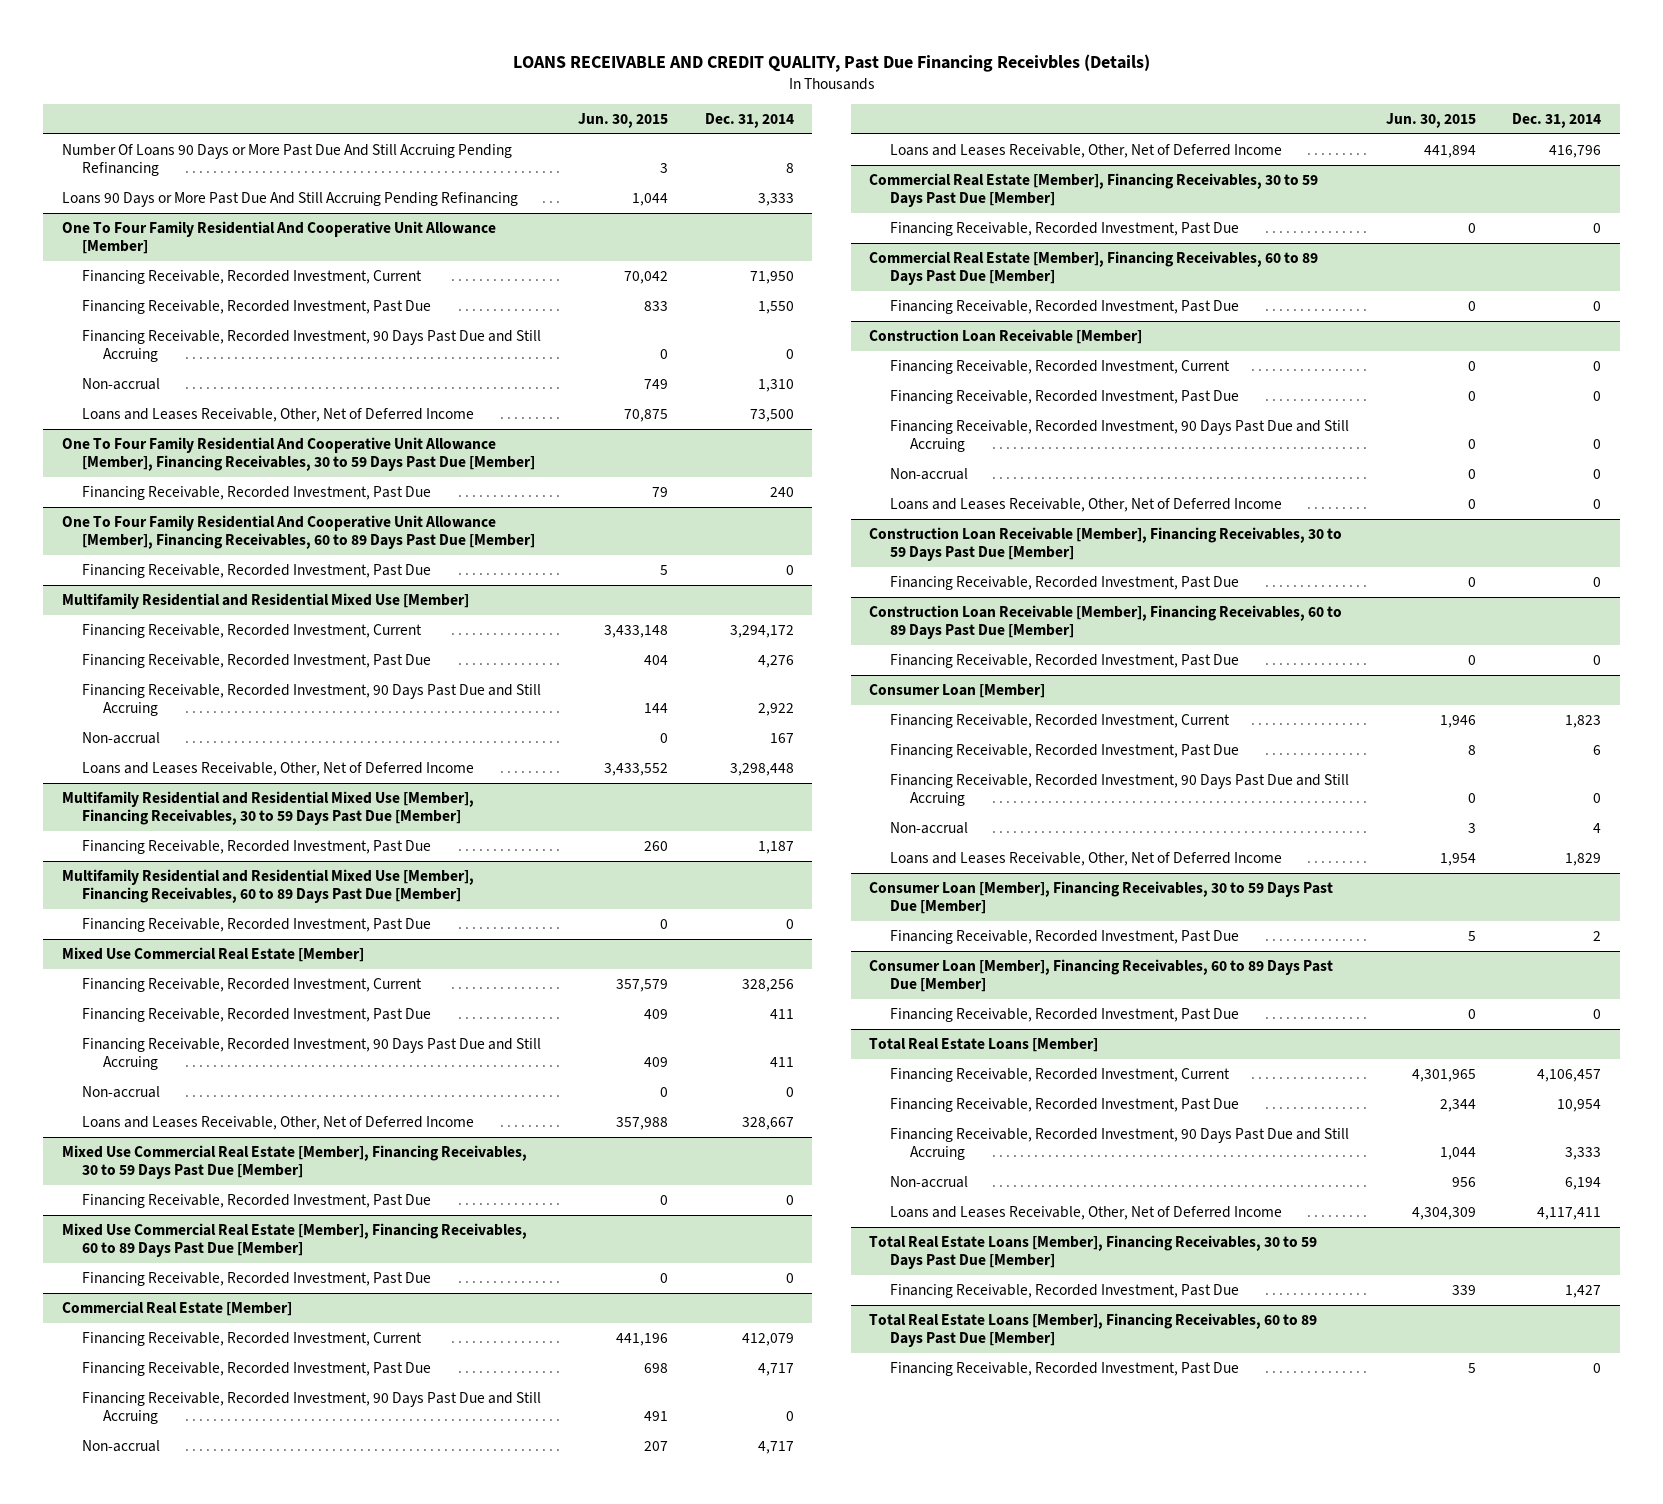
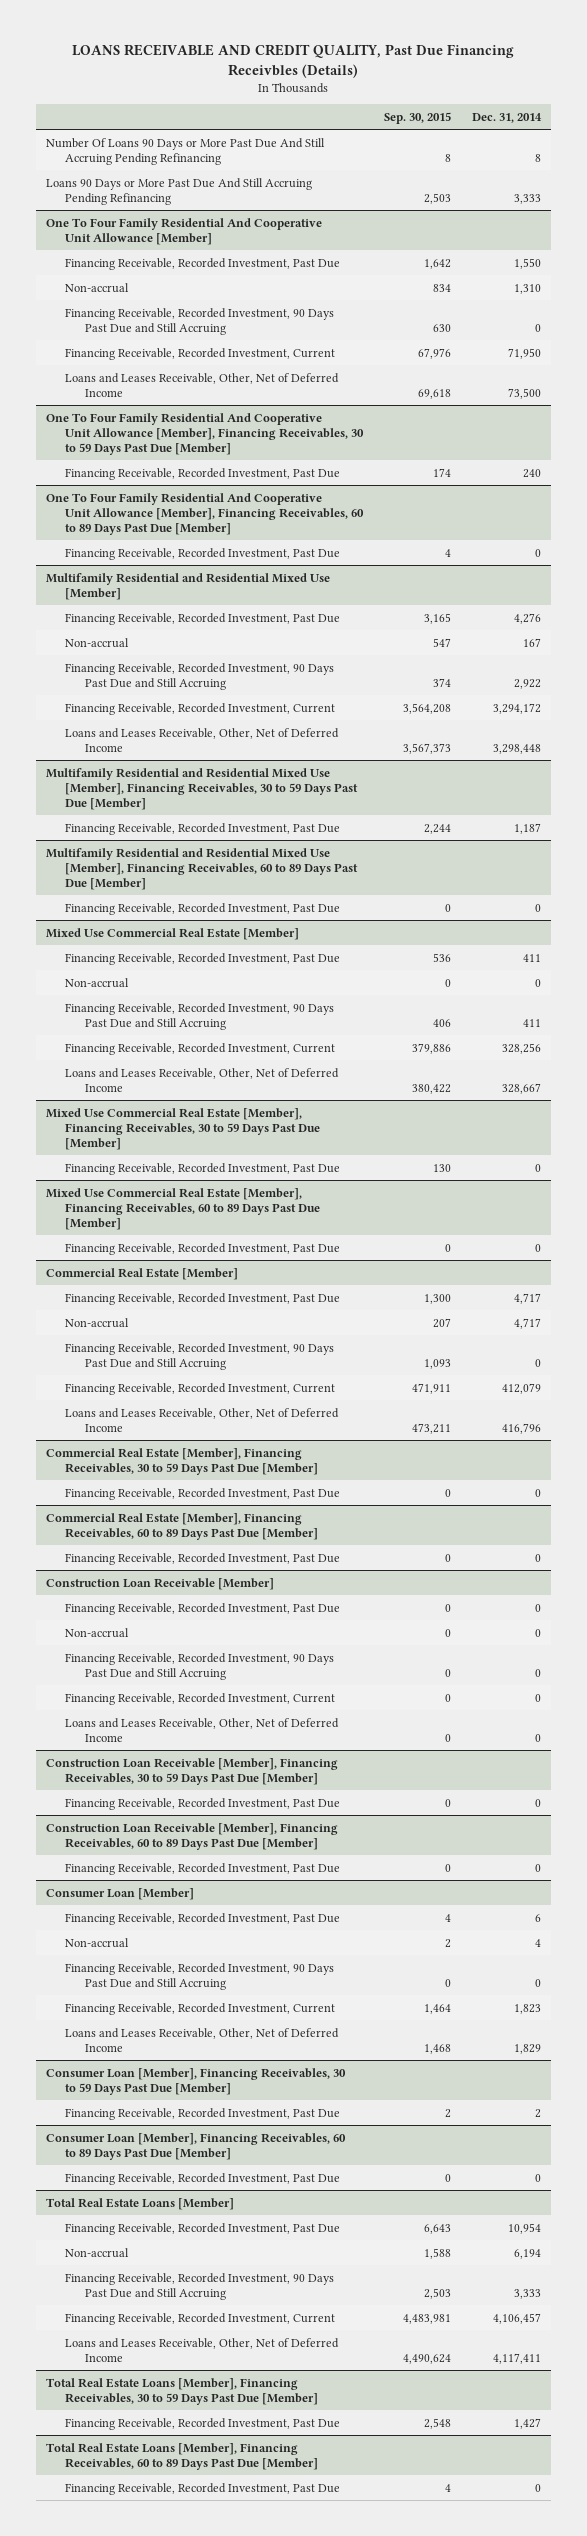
[577,113,668,129] Jun. 30, 2015 -> none
none -> [383,111,451,124] Sep. 30, 2015
[82,329,542,363] Financing Receivable, Recorded Investment, 90 Days Past Due and Still Accruing -> [65,307,335,335] Financing Receivable, Recorded Investment, 90 Days Past Due and Still Accruing
[82,269,423,284] Financing Receivable, Recorded Investment, Current -> [65,347,336,360] Financing Receivable, Recorded Investment, Current
[82,683,542,717] Financing Receivable, Recorded Investment, 90 Days Past Due and Still Accruing -> [65,662,335,690] Financing Receivable, Recorded Investment, 90 Days Past Due and Still Accruing
[82,623,423,638] Financing Receivable, Recorded Investment, Current -> [65,702,336,715] Financing Receivable, Recorded Investment, Current
[82,1037,542,1071] Financing Receivable, Recorded Investment, 90 Days Past Due and Still Accruing -> [65,1002,335,1030] Financing Receivable, Recorded Investment, 90 Days Past Due and Still Accruing
[82,977,423,992] Financing Receivable, Recorded Investment, Current -> [65,1042,336,1055] Financing Receivable, Recorded Investment, Current
[82,1391,542,1425] Financing Receivable, Recorded Investment, 90 Days Past Due and Still Accruing -> [65,1342,335,1370] Financing Receivable, Recorded Investment, 90 Days Past Due and Still Accruing
[82,1331,423,1346] Financing Receivable, Recorded Investment, Current -> [65,1382,336,1395] Financing Receivable, Recorded Investment, Current
[889,419,1349,453] Financing Receivable, Recorded Investment, 90 Days Past Due and Still Accruing -> [65,1652,335,1680] Financing Receivable, Recorded Investment, 90 Days Past Due and Still Accruing
[889,359,1230,374] Financing Receivable, Recorded Investment, Current -> [65,1692,336,1705] Financing Receivable, Recorded Investment, Current
[889,773,1349,807] Financing Receivable, Recorded Investment, 90 Days Past Due and Still Accruing -> [65,1962,335,1990] Financing Receivable, Recorded Investment, 90 Days Past Due and Still Accruing
[889,713,1230,728] Financing Receivable, Recorded Investment, Current -> [65,2002,336,2015] Financing Receivable, Recorded Investment, Current
[889,1127,1349,1161] Financing Receivable, Recorded Investment, 90 Days Past Due and Still Accruing -> [65,2272,335,2300] Financing Receivable, Recorded Investment, 90 Days Past Due and Still Accruing
[889,1067,1230,1082] Financing Receivable, Recorded Investment, Current -> [65,2312,336,2325] Financing Receivable, Recorded Investment, Current

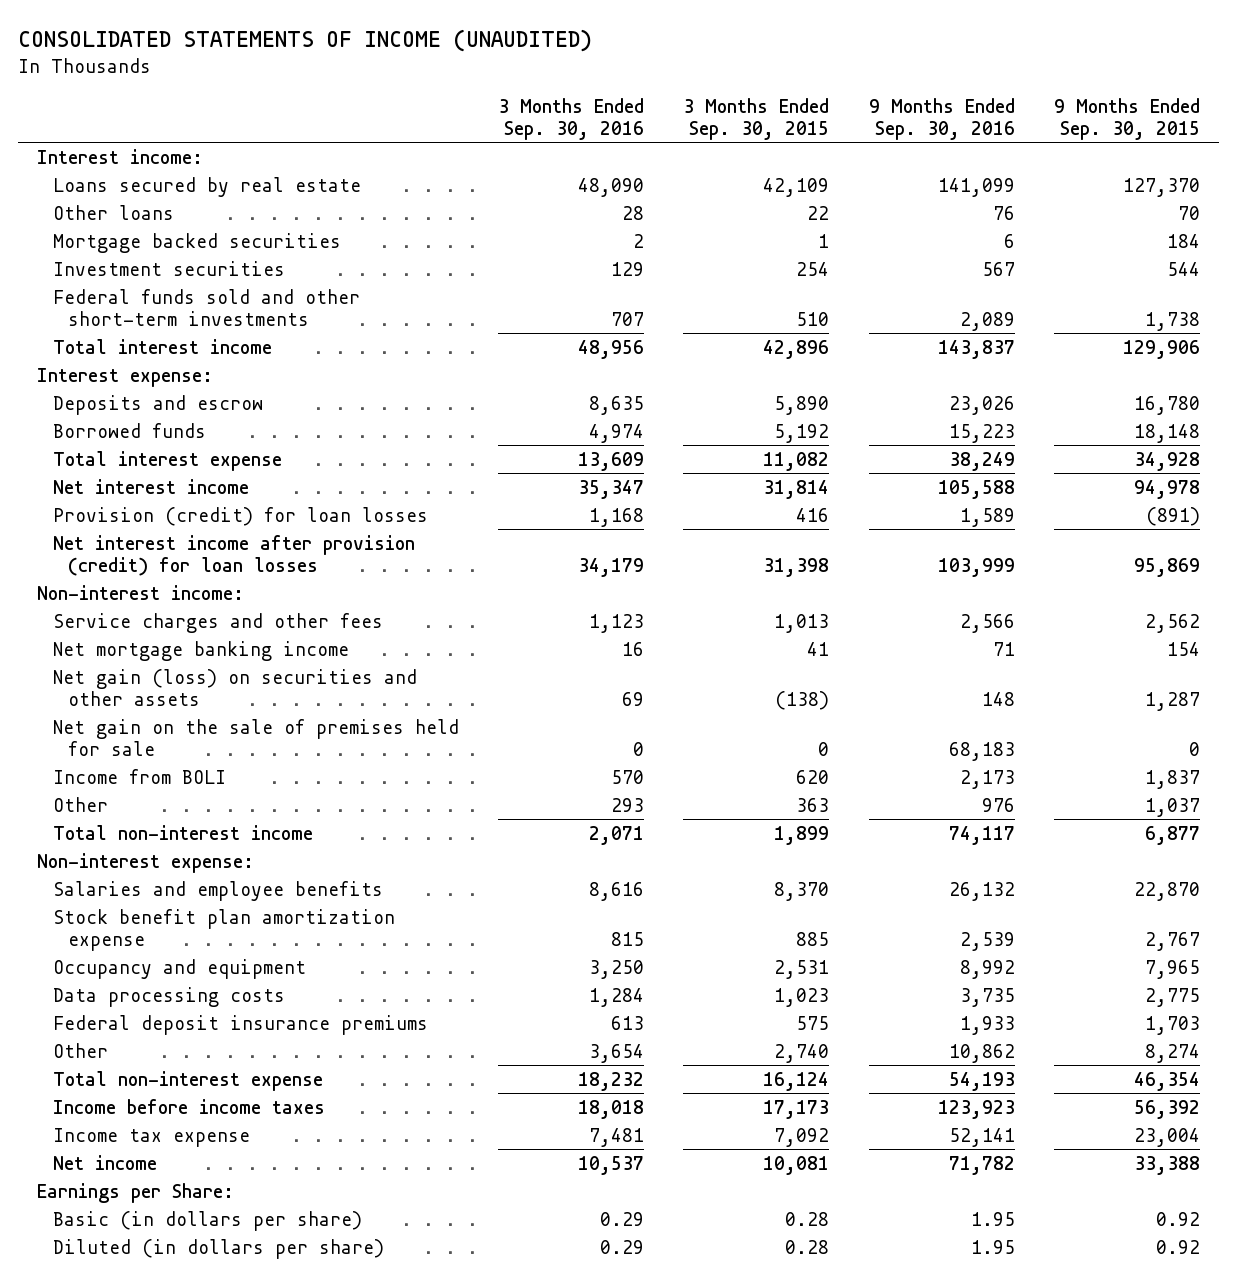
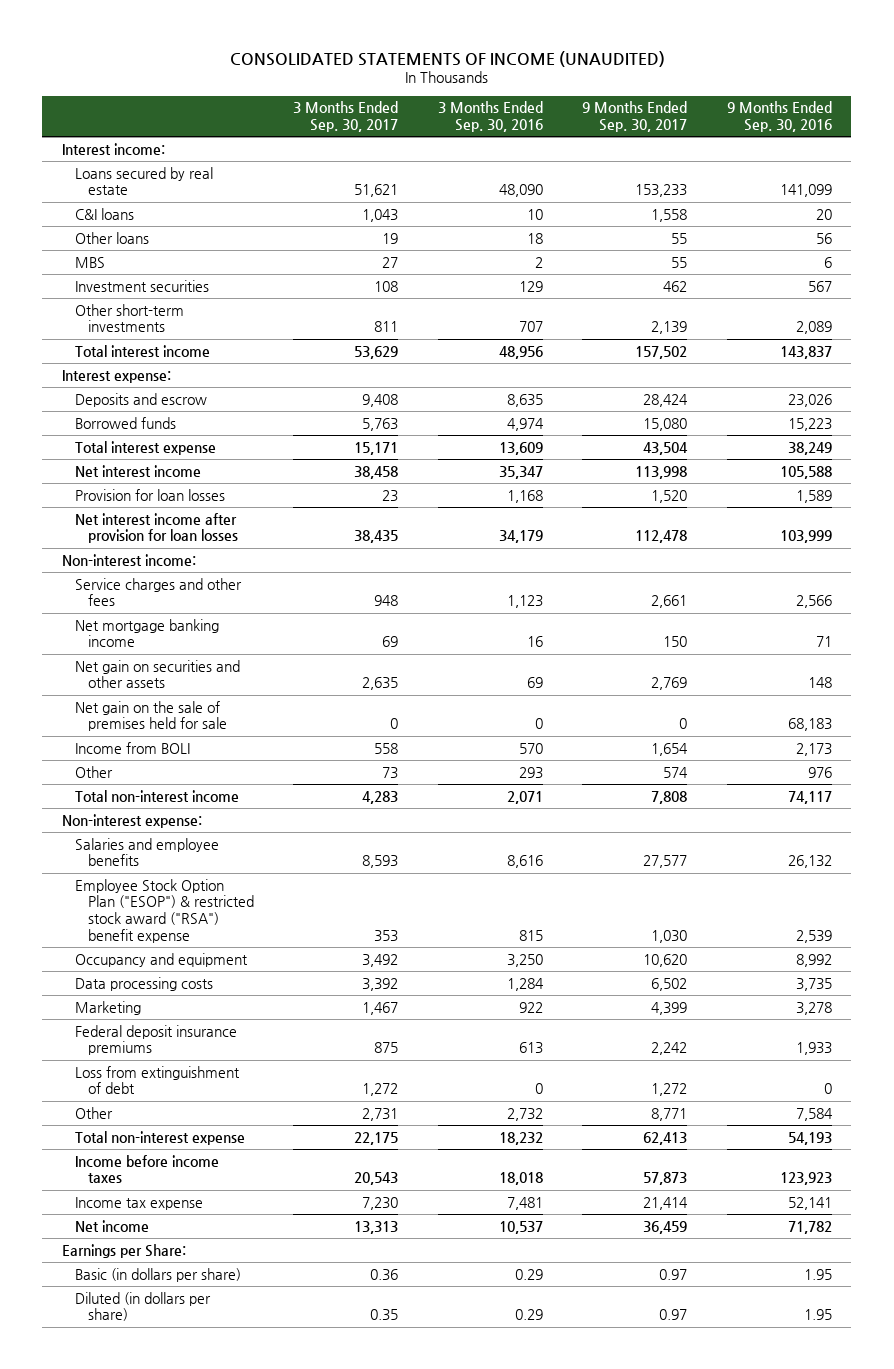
[683,97,830,140] 3 Months Ended Sep. 30, 2015 -> none
[1053,97,1200,140] 9 Months Ended Sep. 30, 2015 -> none
none -> [293,101,399,133] 3 Months Ended Sep. 30, 2017
none -> [582,101,688,133] 9 Months Ended Sep. 30, 2017
none -> [74,207,134,220] C&I loans
[622,205,645,220] 28 -> [526,232,543,244] 18
[992,205,1015,220] 76 -> [815,232,832,244] 56
[52,232,341,253] Mortgage backed securities -> [74,256,105,268] MBS
[52,288,360,326] Federal funds sold and other short-term investments -> [74,303,184,333] Other short-term investments
[52,506,428,526] Provision (credit) for loan losses -> [74,488,225,501] Provision for loan losses
[52,534,415,576] Net interest income after provision (credit) for loan losses -> [74,512,238,544] Net interest income after provision for loan losses
[52,668,417,706] Net gain (loss) on securities and other assets -> [74,659,240,689] Net gain on securities and other assets
[52,908,395,951] Stock benefit plan amortization expense -> [74,878,254,943] Employee Stock Option Plan ("ESOP") & restricted stock award ("RSA") benefit expense
none -> [74,1000,141,1015] Marketing
none -> [74,1065,240,1095] Loss from extinguishment of debt
[589,1043,645,1063] 3,654 -> [506,1107,543,1121] 2,732
[948,1043,1015,1063] 10,862 -> [795,1107,833,1121] 7,584

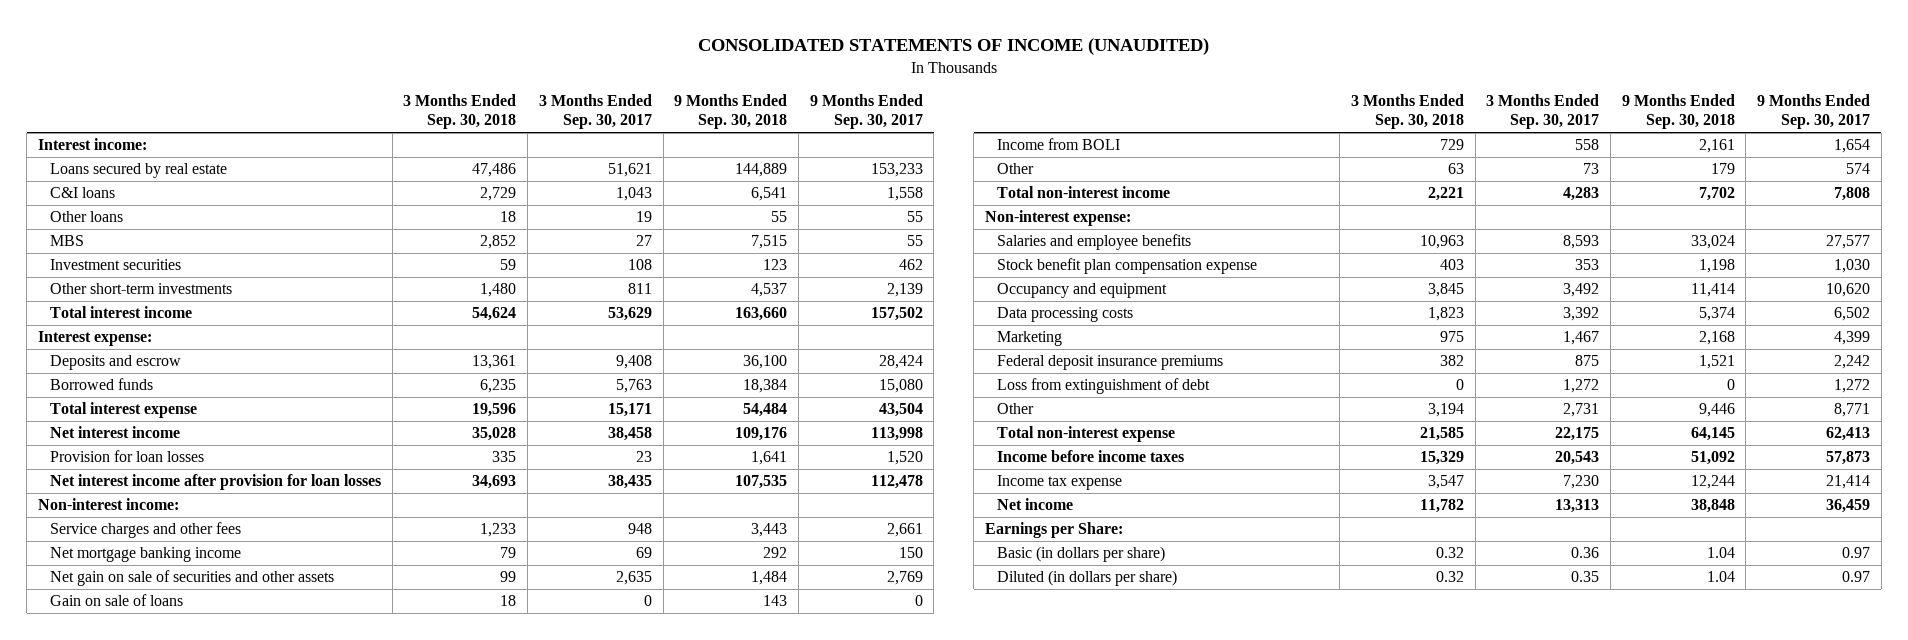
[437,101,543,133] 3 Months Ended Sep. 30, 2016 -> none
[726,101,832,133] 9 Months Ended Sep. 30, 2016 -> none
none -> [403,94,517,130] 3 Months Ended Sep. 30, 2018
none -> [674,94,788,130] 9 Months Ended Sep. 30, 2018
[74,659,240,689] Net gain on securities and other assets -> [50,570,335,587] Net gain on sale of securities and other assets
[74,700,227,732] Net gain on the sale of premises held for sale -> [50,594,184,607] Gain on sale of loans
[74,878,254,943] Employee Stock Option Plan ("ESOP") & restricted stock award ("RSA") benefit expense -> [997,258,1258,275] Stock benefit plan compensation expense

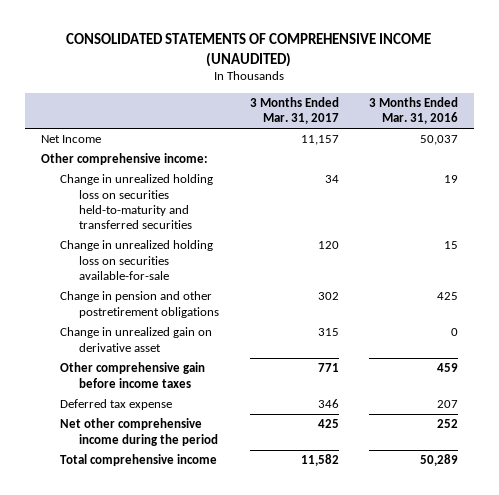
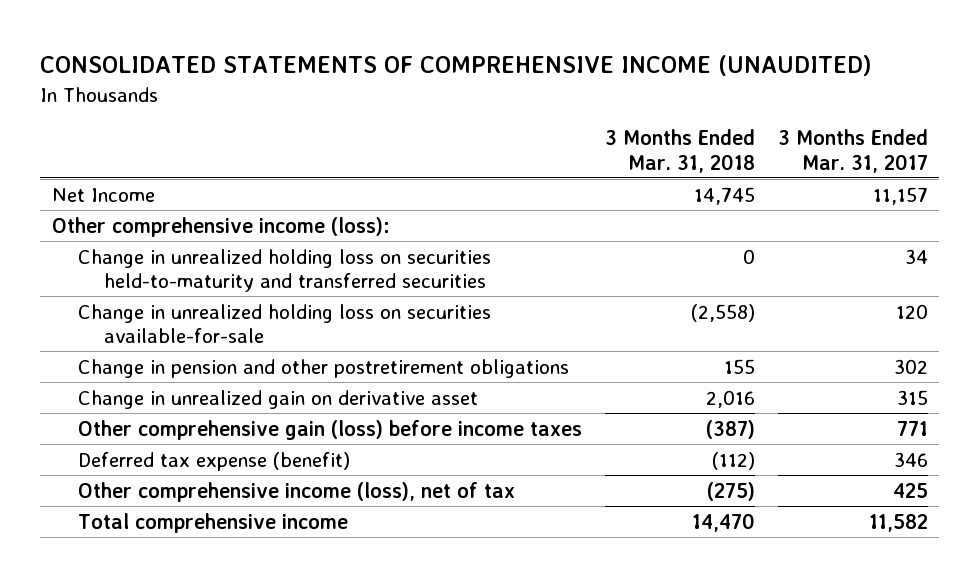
[369,96,459,125] 3 Months Ended Mar. 31, 2016 -> none
none -> [604,129,755,173] 3 Months Ended Mar. 31, 2018
[40,153,208,166] Other comprehensive income: -> [51,216,390,237] Other comprehensive income (loss):
[59,362,205,388] Other comprehensive gain before income taxes -> [77,419,582,440] Other comprehensive gain (loss) before income taxes
[59,399,172,411] Deferred tax expense -> [77,451,350,471] Deferred tax expense (benefit)
[59,418,218,446] Net other comprehensive income during the period -> [77,481,515,502] Other comprehensive income (loss), net of tax

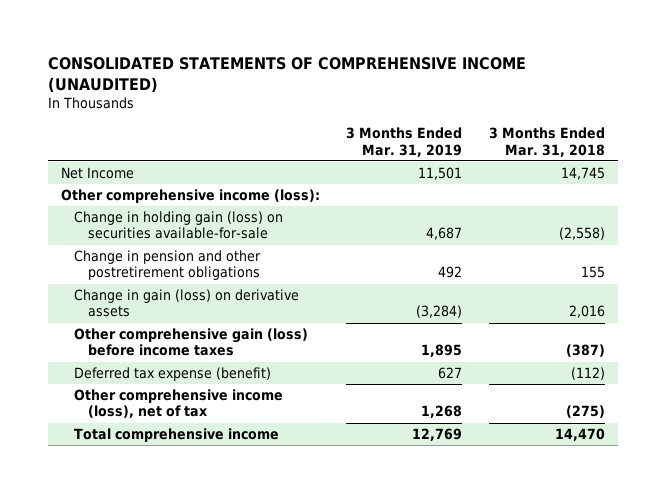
[777,129,928,173] 3 Months Ended Mar. 31, 2017 -> none
none -> [346,127,463,157] 3 Months Ended Mar. 31, 2019
[77,248,491,292] Change in unrealized holding loss on securities held-to-maturity and transferred securities -> none
[77,303,491,343] Change in unrealized holding loss on securities available-for-sale -> [74,211,284,240] Change in holding gain (loss) on securities available-for-sale
[77,389,478,409] Change in unrealized gain on derivative asset -> [74,289,300,318] Change in gain (loss) on derivative assets

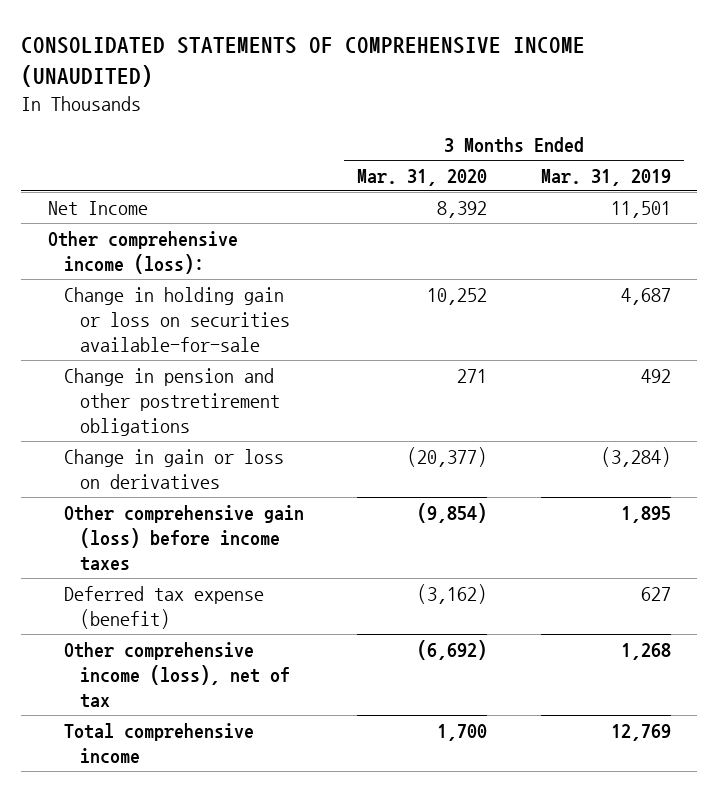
[488,127,605,157] 3 Months Ended Mar. 31, 2018 -> none
none -> [357,168,488,186] Mar. 31, 2020
[74,211,284,240] Change in holding gain (loss) on securities available-for-sale -> [63,286,290,353] Change in holding gain or loss on securities available-for-sale
[74,289,300,318] Change in gain (loss) on derivative assets -> [63,448,284,489] Change in gain or loss on derivatives

